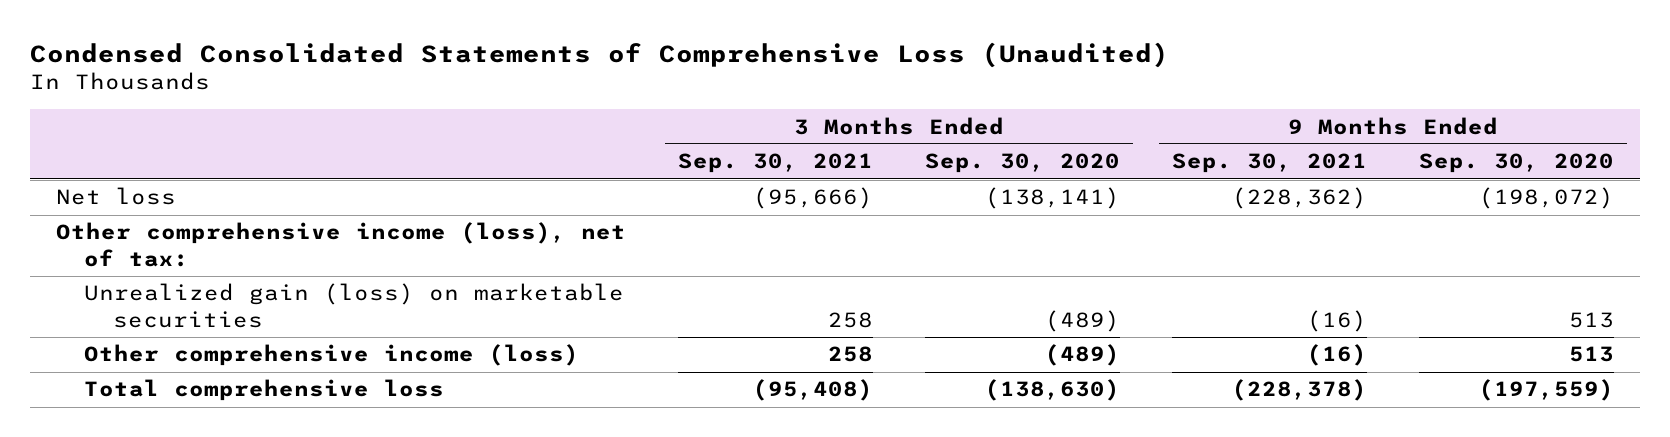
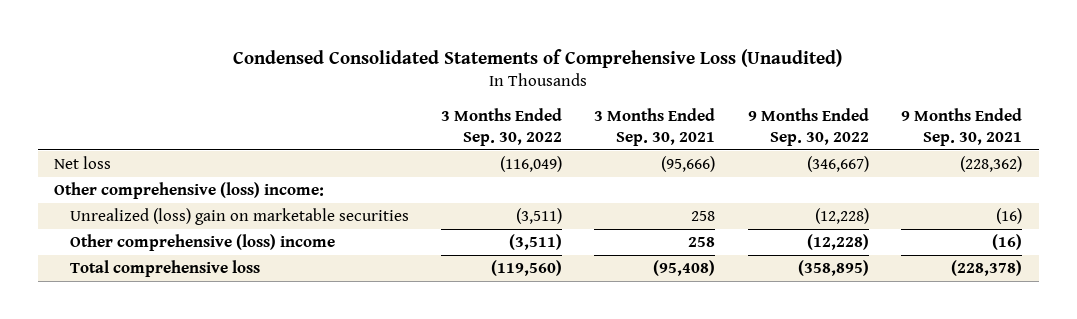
[925,153,1121,174] Sep. 30, 2020 -> none
[1418,153,1614,174] Sep. 30, 2020 -> none
none -> [441,108,563,146] 3 Months Ended Sep. 30, 2022
none -> [747,108,869,146] 9 Months Ended Sep. 30, 2022
[56,222,627,267] Other comprehensive income (loss), net of tax: -> [54,182,325,200] Other comprehensive (loss) income:
[84,283,625,328] Unrealized gain (loss) on marketable securities -> [69,208,409,226] Unrealized (loss) gain on marketable securities
[84,344,580,367] Other comprehensive income (loss) -> [69,234,335,252] Other comprehensive (loss) income

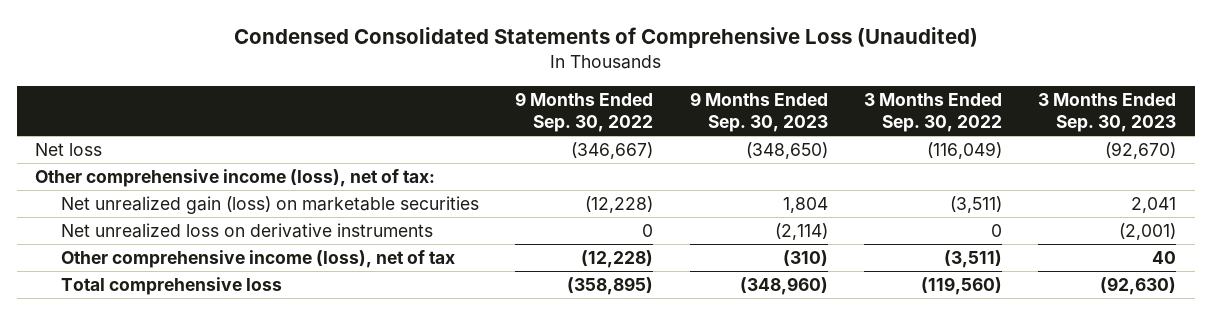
[594,108,716,146] 3 Months Ended Sep. 30, 2021 -> none
[901,108,1023,146] 9 Months Ended Sep. 30, 2021 -> none
none -> [689,91,828,133] 9 Months Ended Sep. 30, 2023
none -> [1038,92,1177,133] 3 Months Ended Sep. 30, 2023
[54,182,325,200] Other comprehensive (loss) income: -> [34,169,435,188] Other comprehensive income (loss), net of tax:
[69,208,409,226] Unrealized (loss) gain on marketable securities -> [61,196,480,215] Net unrealized gain (loss) on marketable securities
none -> [61,223,434,239] Net unrealized loss on derivative instruments
[69,234,335,252] Other comprehensive (loss) income -> [61,250,456,269] Other comprehensive income (loss), net of tax

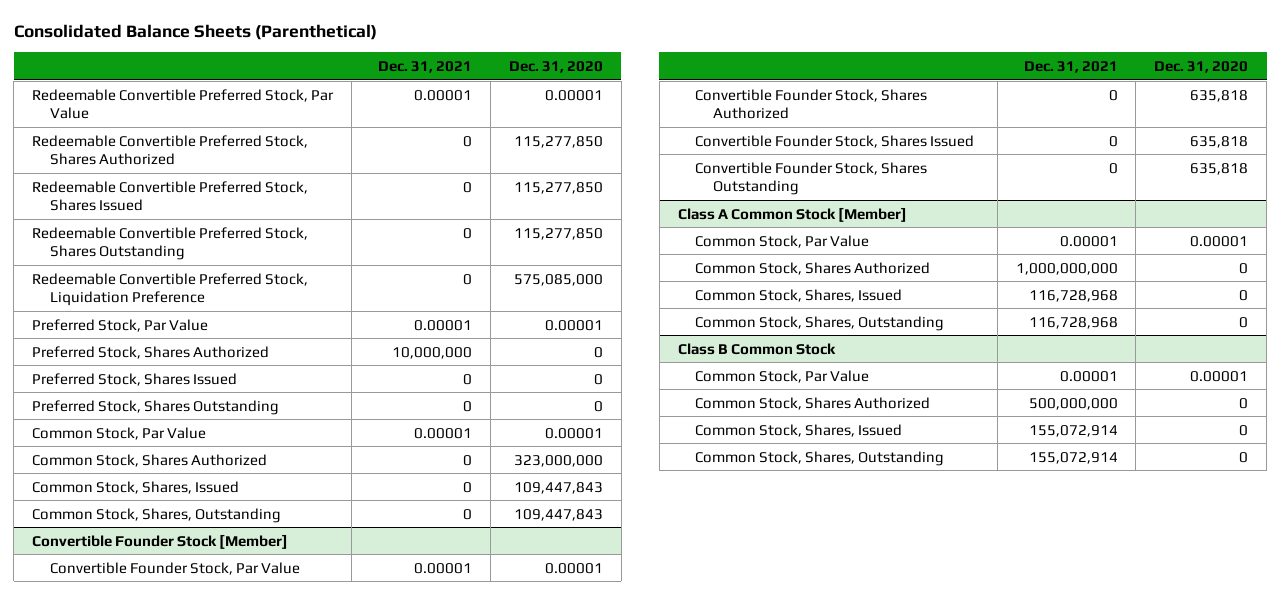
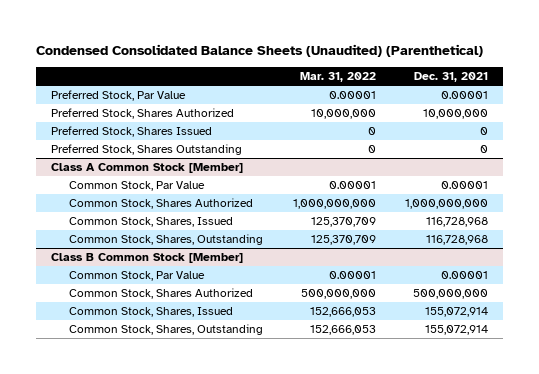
[13,24,377,41] Consolidated Balance Sheets (Parenthetical) -> [35,43,483,57] Condensed Consolidated Balance Sheets (Unaudited) (Parenthetical)
[508,60,603,73] Dec. 31, 2020 -> none
none -> [299,72,376,83] Mar. 31, 2022
[32,88,335,120] Redeemable Convertible Preferred Stock, Par Value -> none
[32,134,309,166] Redeemable Convertible Preferred Stock, Shares Authorized -> none
[32,180,309,212] Redeemable Convertible Preferred Stock, Shares Issued -> none
[32,226,309,261] Redeemable Convertible Preferred Stock, Shares Outstanding -> none
[32,272,309,307] Redeemable Convertible Preferred Stock, Liquidation Preference -> none
[32,426,207,440] Common Stock, Par Value -> none
[32,453,268,467] Common Stock, Shares Authorized -> none
[32,480,240,494] Common Stock, Shares, Issued -> none
[32,507,282,523] Common Stock, Shares, Outstanding -> none
[32,533,289,549] Convertible Founder Stock [Member] -> none
[49,561,300,575] Convertible Founder Stock, Par Value -> none
[695,88,928,120] Convertible Founder Stock, Shares Authorized -> none
[695,134,975,148] Convertible Founder Stock, Shares Issued -> none
[695,161,928,196] Convertible Founder Stock, Shares Outstanding -> none
[677,342,836,355] Class B Common Stock -> [50,253,243,264] Class B Common Stock [Member]

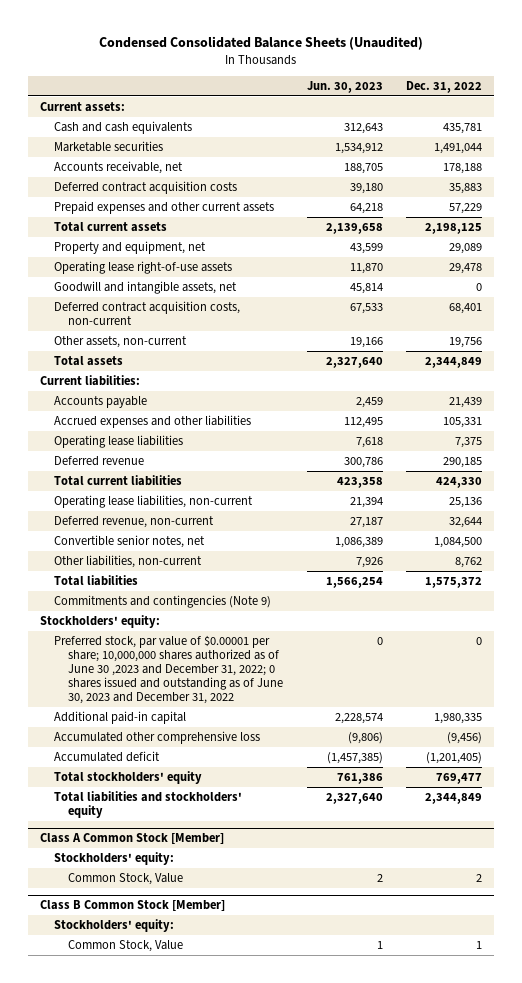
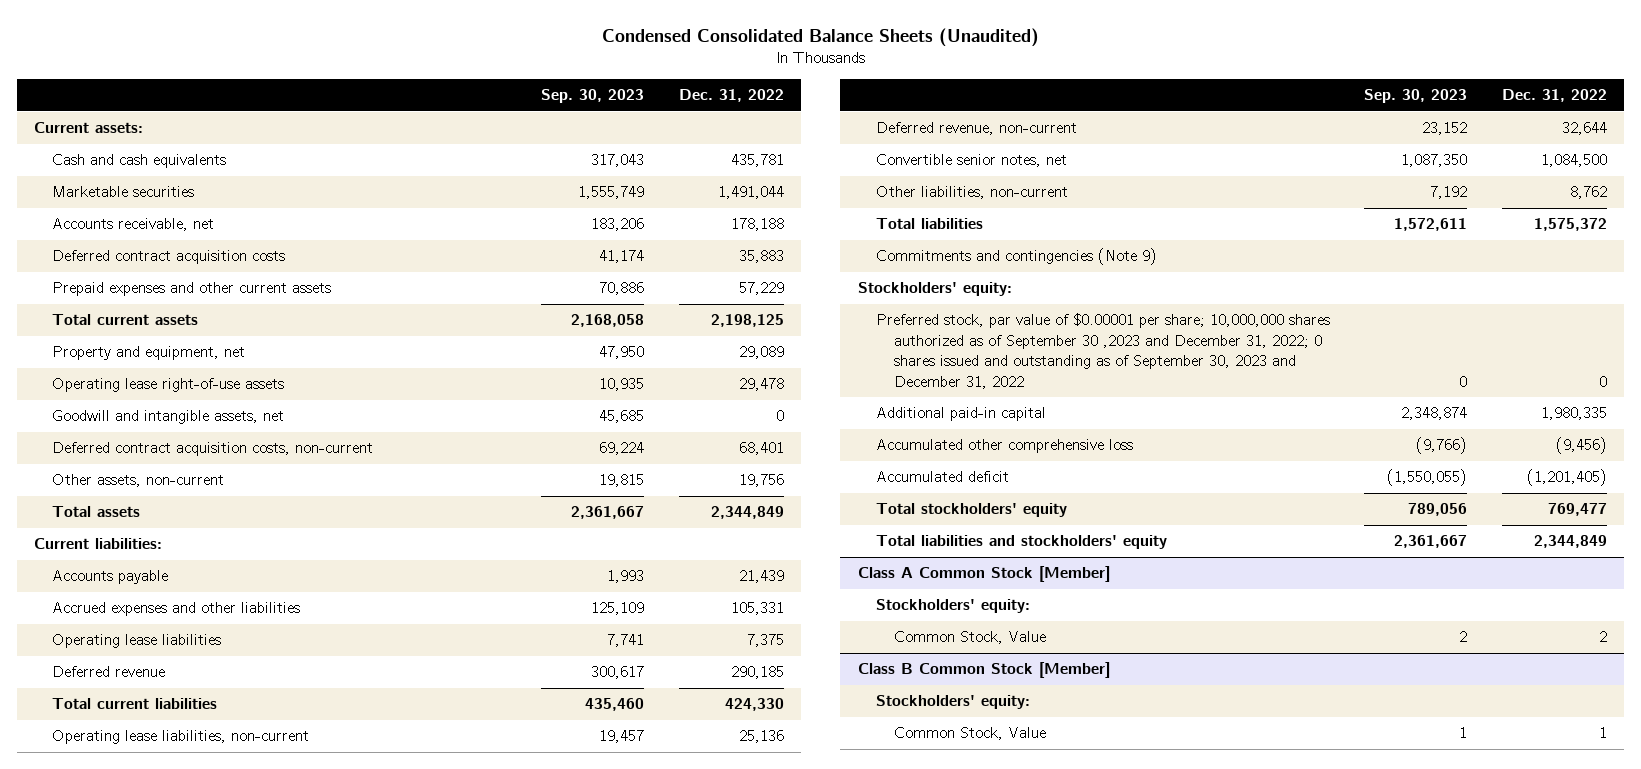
[306,80,383,93] Jun. 30, 2023 -> none
none -> [540,89,644,104] Sep. 30, 2023
[54,635,284,705] Preferred stock, par value of $0.00001 per share; 10,000,000 shares authorized as of June 30 ,2023 and December 31, 2022; 0 shares issued and outstanding as of June 30, 2023 and December 31, 2022 -> [875,313,1330,389] Preferred stock, par value of $0.00001 per share; 10,000,000 shares authorized as of September 30 ,2023 and December 31, 2022; 0 shares issued and outstanding as of September 30, 2023 and December 31, 2022

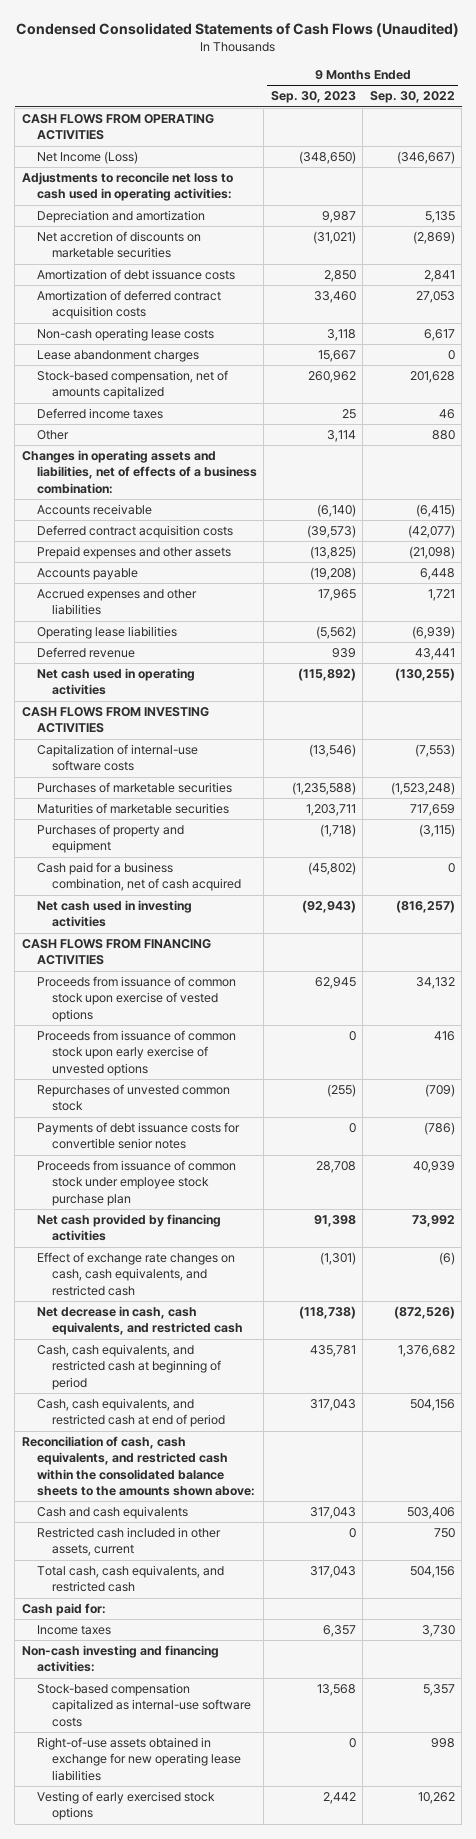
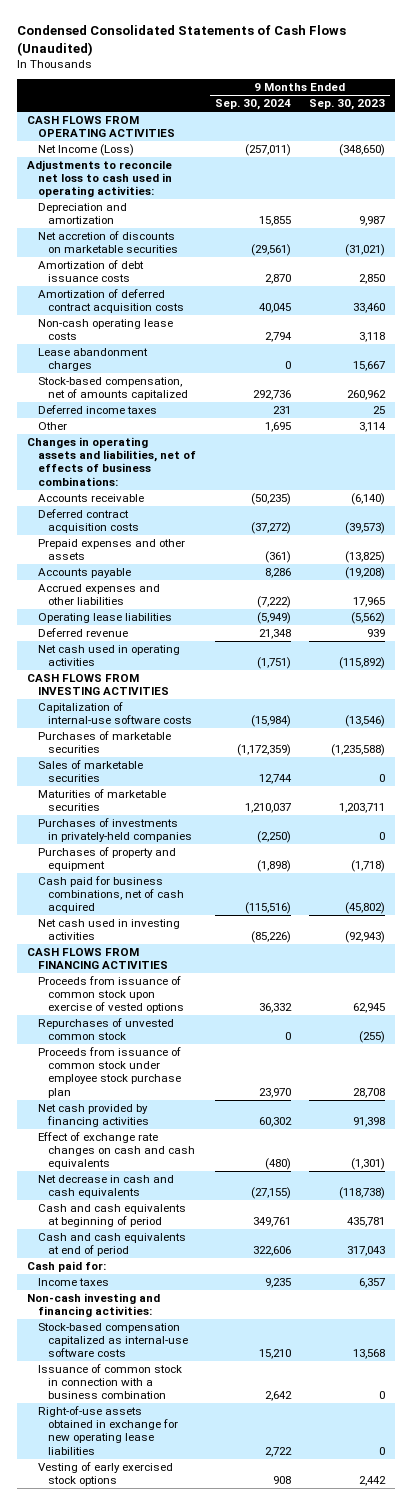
[369,91,455,104] Sep. 30, 2022 -> none
none -> [214,99,291,111] Sep. 30, 2024
[21,450,257,494] Changes in operating assets and liabilities, net of effects of a business combination: -> [26,437,196,486] Changes in operating assets and liabilities, net of effects of business combinations:
none -> [37,760,143,783] Sales of marketable securities
none -> [37,818,193,843] Purchases of investments in privately-held companies
[36,862,242,892] Cash paid for a business combination, net of cash acquired -> [37,876,185,914] Cash paid for business combinations, net of cash acquired
[36,1030,236,1076] Proceeds from issuance of common stock upon early exercise of unvested options -> none
[36,1122,240,1150] Payments of debt issuance costs for convertible senior notes -> none
[21,1436,255,1497] Reconciliation of cash, cash equivalents, and restricted cash within the consolidated balance sheets to the amounts shown above: -> none
[36,1506,188,1520] Cash and cash equivalents -> none
[36,1527,221,1557] Restricted cash included in other assets, current -> none
[36,1565,224,1593] Total cash, cash equivalents, and restricted cash -> none
[36,1252,235,1296] Effect of exchange rate changes on cash, cash equivalents, and restricted cash -> [37,1132,196,1170] Effect of exchange rate changes on cash and cash equivalents
[36,1306,244,1336] Net decrease in cash, cash equivalents, and restricted cash -> [37,1175,174,1199] Net decrease in cash and cash equivalents
[36,1344,222,1390] Cash, cash equivalents, and restricted cash at beginning of period -> [37,1204,186,1228] Cash and cash equivalents at beginning of period
[36,1398,226,1428] Cash, cash equivalents, and restricted cash at end of period -> [37,1233,186,1257] Cash and cash equivalents at end of period
none -> [37,1364,182,1400] Issuance of common stock in connection with a business combination

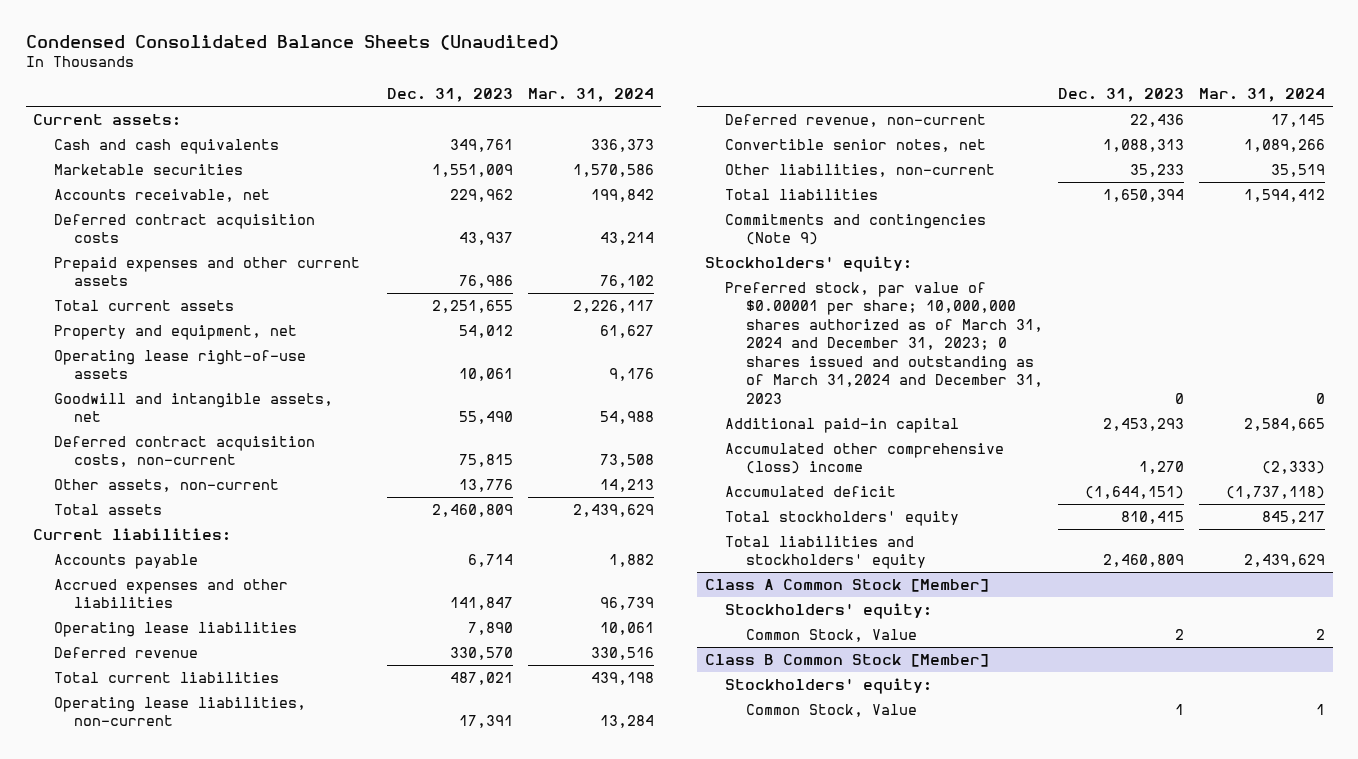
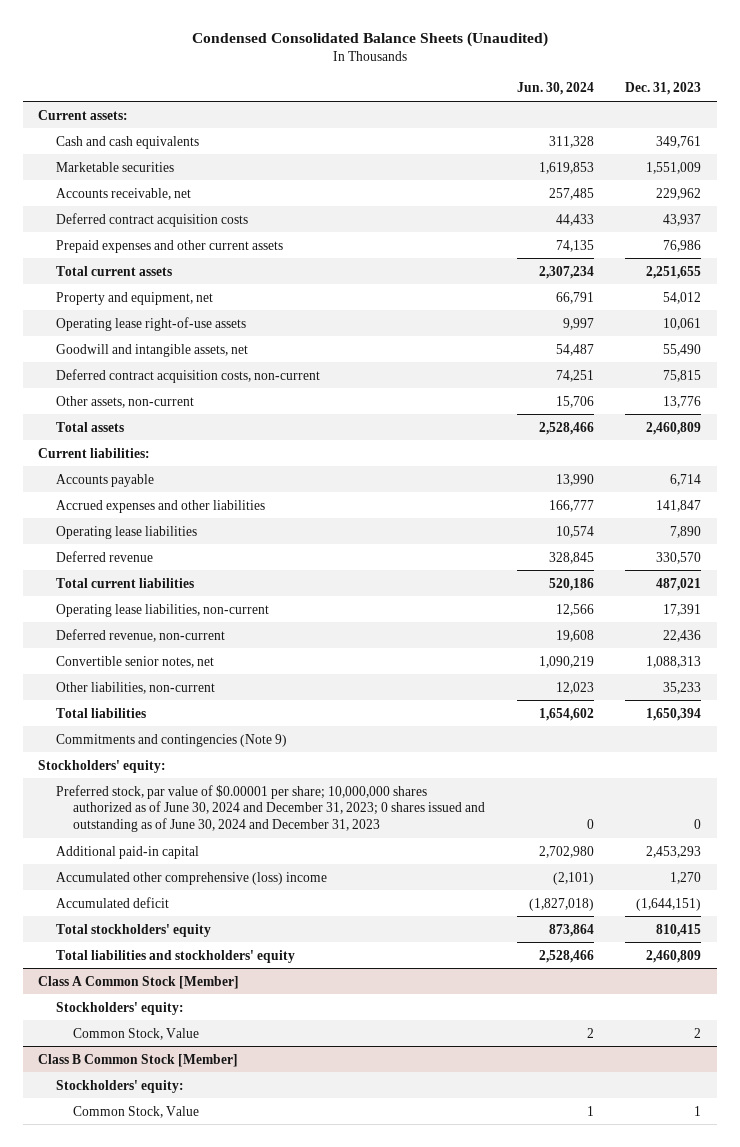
[527,88,654,103] Mar. 31, 2024 -> none
none -> [516,82,594,96] Jun. 30, 2024
[725,281,1043,405] Preferred stock, par value of $0.00001 per share; 10,000,000 shares authorized as of March 31, 2024 and December 31, 2023; 0 shares issued and outstanding as of March 31,2024 and December 31, 2023 -> [55,784,486,832] Preferred stock, par value of $0.00001 per share; 10,000,000 shares authorized as of June 30, 2024 and December 31, 2023; 0 shares issued and outstanding as of June 30, 2024 and December 31, 2023

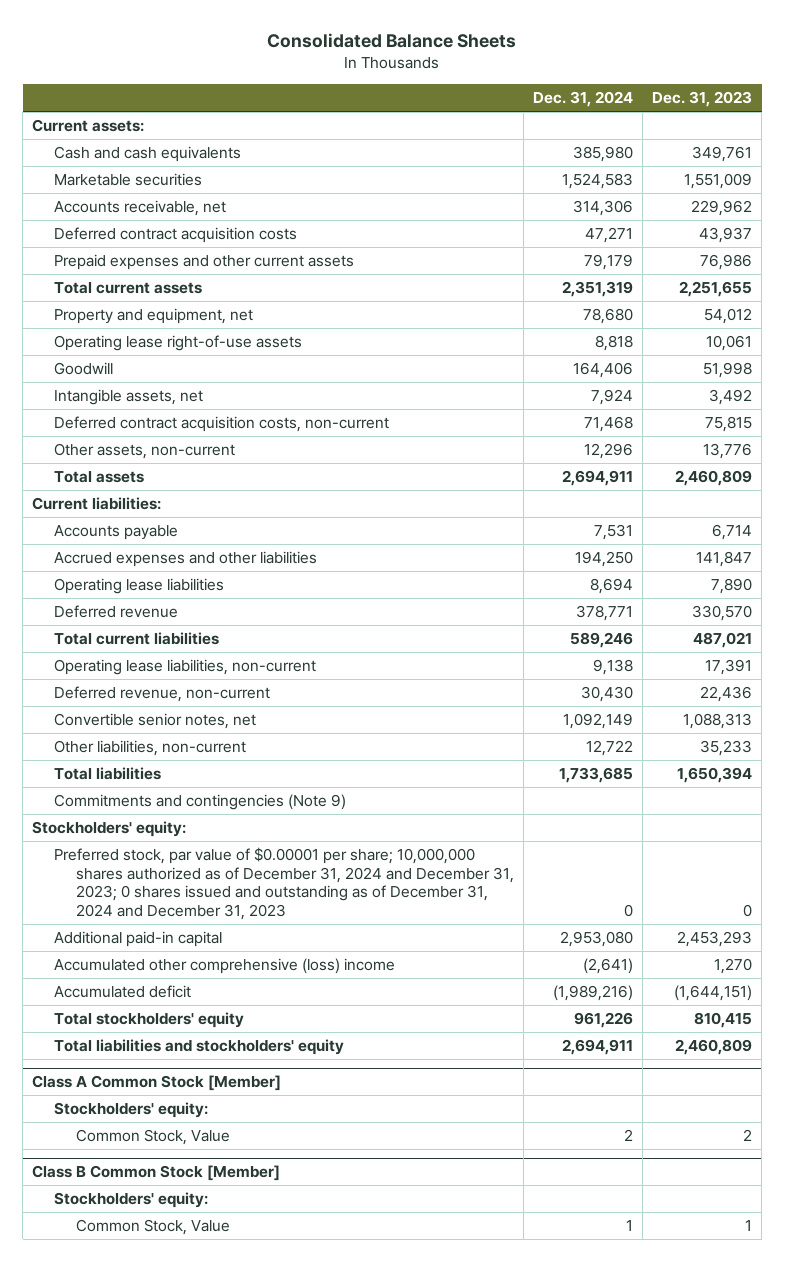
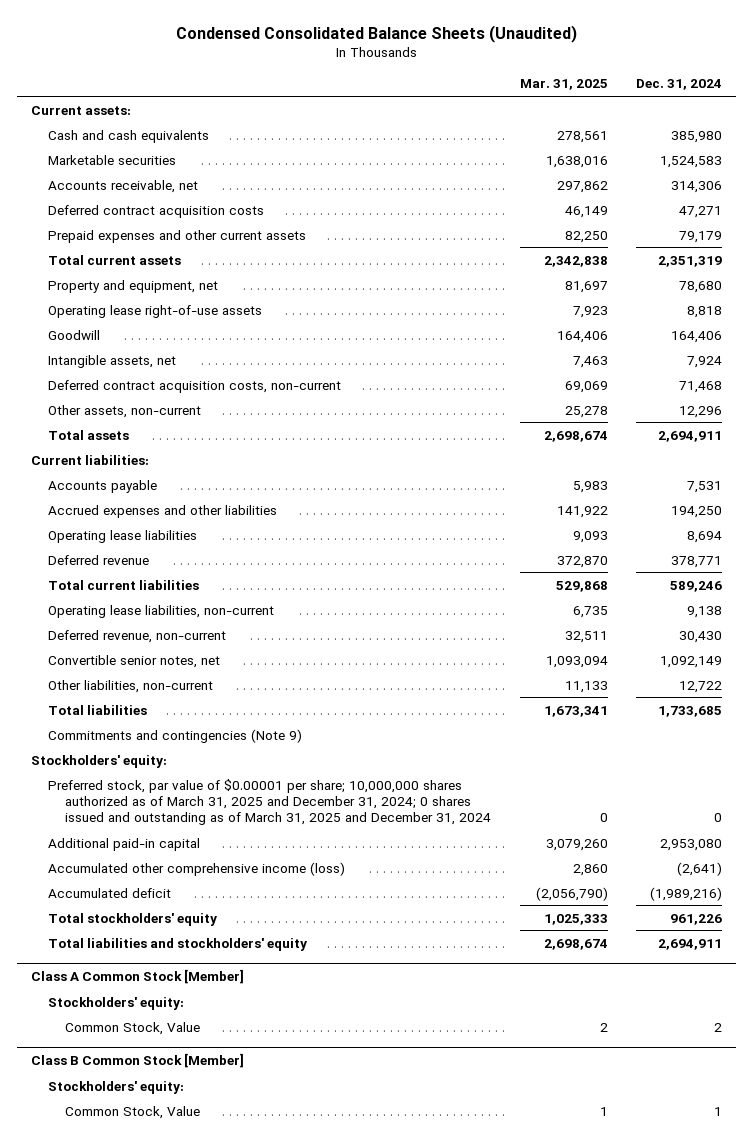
[267,33,517,49] Consolidated Balance Sheets -> [175,24,577,43] Condensed Consolidated Balance Sheets (Unaudited)
[652,91,753,108] Dec. 31, 2023 -> none
none -> [519,79,608,91] Mar. 31, 2025
[54,847,515,921] Preferred stock, par value of $0.00001 per share; 10,000,000 shares authorized as of December 31, 2024 and December 31, 2023; 0 shares issued and outstanding as of December 31, 2024 and December 31, 2023 -> [48,778,492,826] Preferred stock, par value of $0.00001 per share; 10,000,000 shares authorized as of March 31, 2025 and December 31, 2024; 0 shares issued and outstanding as of March 31, 2025 and December 31, 2024
[54,958,396,975] Accumulated other comprehensive (loss) income -> [48,861,346,876] Accumulated other comprehensive income (loss)

